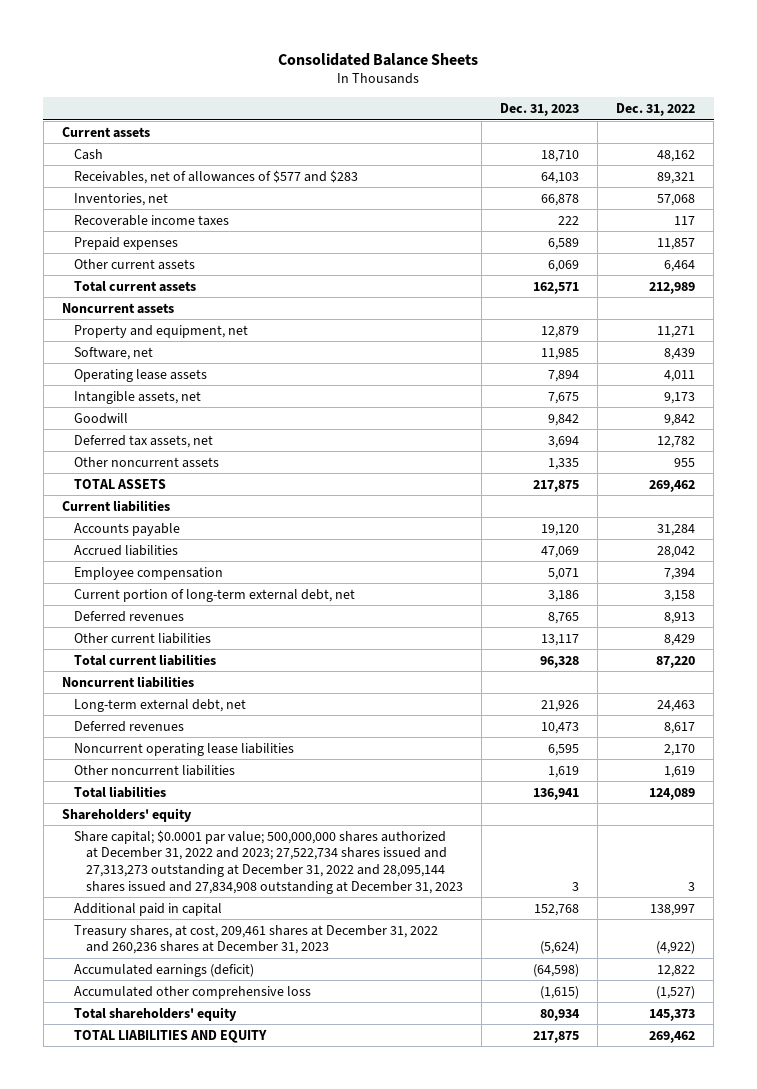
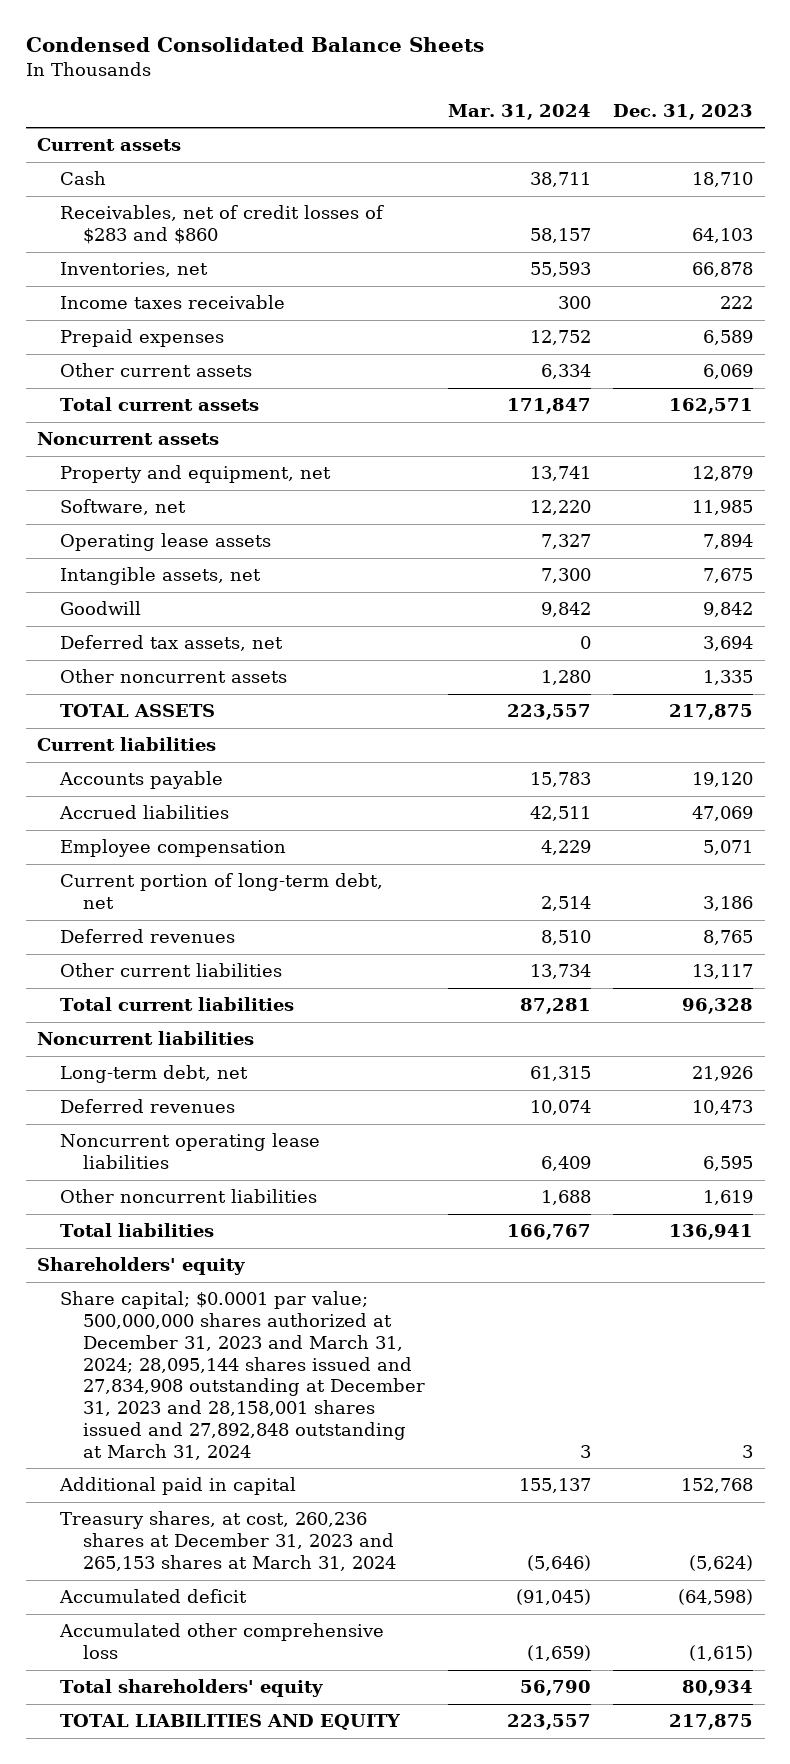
[278,52,479,66] Consolidated Balance Sheets -> [25,37,484,53] Condensed Consolidated Balance Sheets
[616,102,696,116] Dec. 31, 2022 -> none
none -> [447,103,591,120] Mar. 31, 2024
[73,169,358,184] Receivables, net of allowances of $577 and $283 -> [59,205,384,245] Receivables, net of credit losses of $283 and $860
[73,214,229,226] Recoverable income taxes -> [59,295,285,310] Income taxes receivable
[73,588,355,602] Current portion of long-term external debt, net -> [59,873,383,910] Current portion of long-term debt, net
[73,698,246,712] Long-term external debt, net -> [59,1065,248,1084] Long-term debt, net
[73,829,463,894] Share capital; $0.0001 par value; 500,000,000 shares authorized at December 31, 2022 and 2023; 27,522,734 shares issued and 27,313,273 outstanding at December 31, 2022 and 28,095,144 shares issued and 27,834,908 outstanding at December 31, 2023 -> [59,1291,425,1460] Share capital; $0.0001 par value; 500,000,000 shares authorized at December 31, 2023 and March 31, 2024; 28,095,144 shares issued and 27,834,908 outstanding at December 31, 2023 and 28,158,001 shares issued and 27,892,848 outstanding at March 31, 2024
[73,924,438,955] Treasury shares, at cost, 209,461 shares at December 31, 2022 and 260,236 shares at December 31, 2023 -> [59,1511,396,1571] Treasury shares, at cost, 260,236 shares at December 31, 2023 and 265,153 shares at March 31, 2024
[73,963,254,977] Accumulated earnings (deficit) -> [58,1589,247,1604] Accumulated deficit

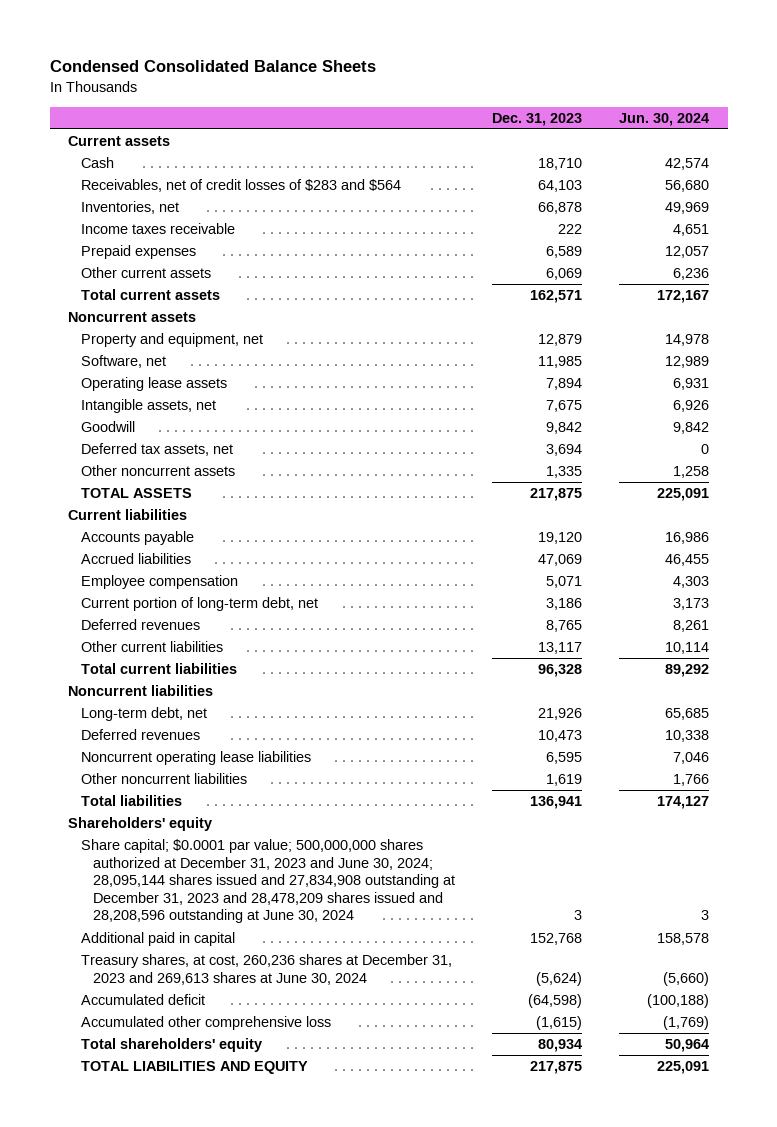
[447,103,591,120] Mar. 31, 2024 -> none
none -> [619,112,710,126] Jun. 30, 2024
[59,205,384,245] Receivables, net of credit losses of $283 and $860 -> [80,179,401,193] Receivables, net of credit losses of $283 and $564
[59,1291,425,1460] Share capital; $0.0001 par value; 500,000,000 shares authorized at December 31, 2023 and March 31, 2024; 28,095,144 shares issued and 27,834,908 outstanding at December 31, 2023 and 28,158,001 shares issued and 27,892,848 outstanding at March 31, 2024 -> [80,839,456,924] Share capital; $0.0001 par value; 500,000,000 shares authorized at December 31, 2023 and June 30, 2024; 28,095,144 shares issued and 27,834,908 outstanding at December 31, 2023 and 28,478,209 shares issued and 28,208,596 outstanding at June 30, 2024
[59,1511,396,1571] Treasury shares, at cost, 260,236 shares at December 31, 2023 and 265,153 shares at March 31, 2024 -> [80,954,452,985] Treasury shares, at cost, 260,236 shares at December 31, 2023 and 269,613 shares at June 30, 2024

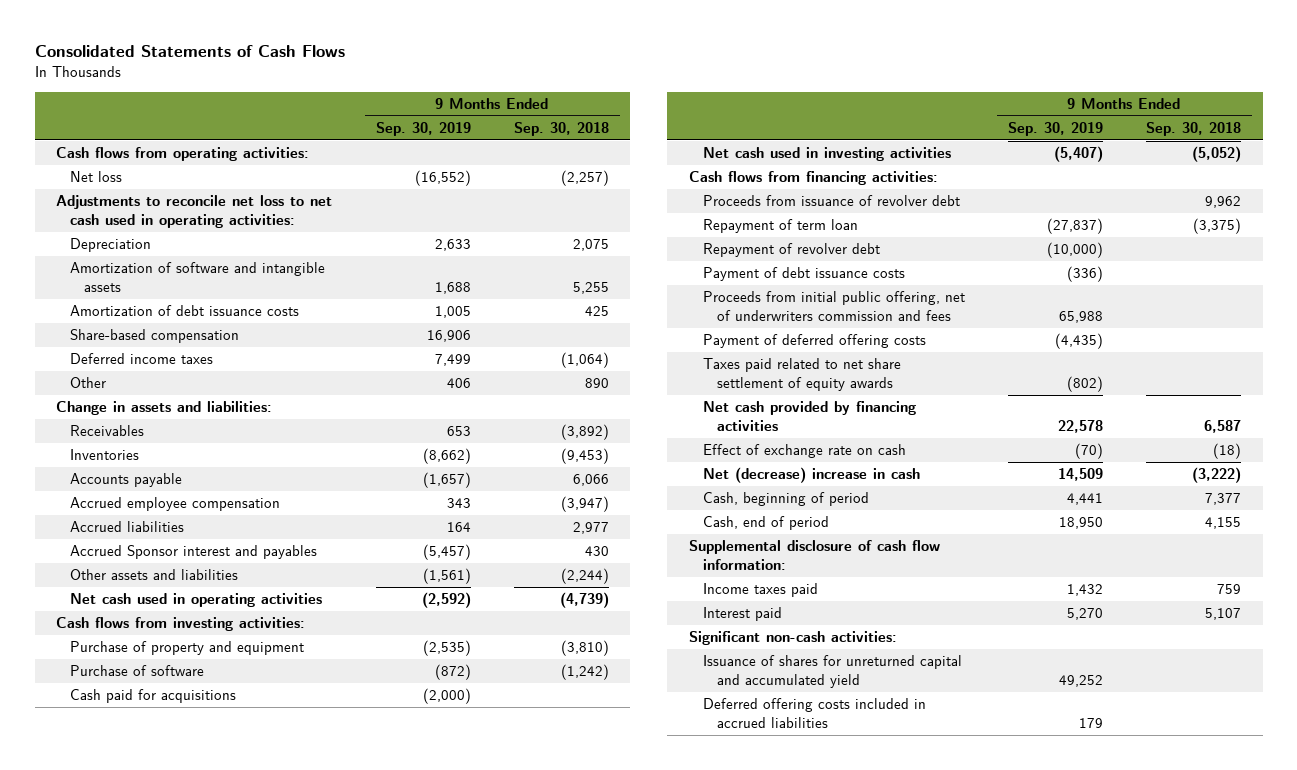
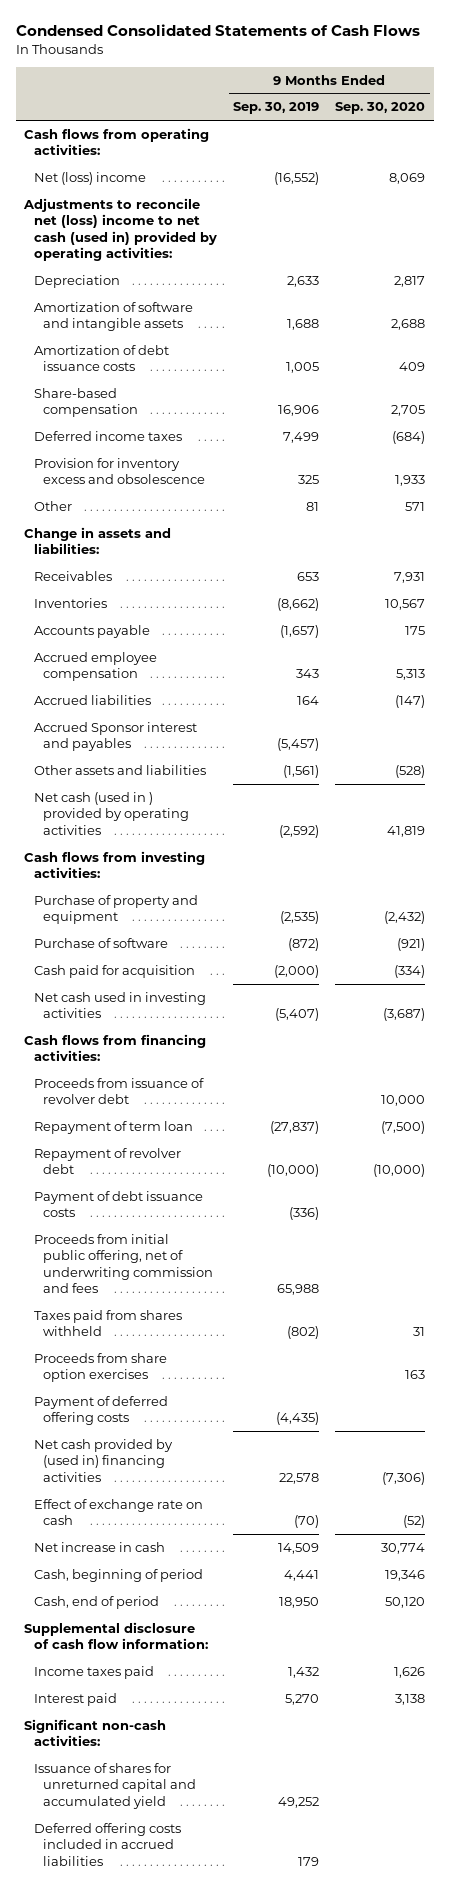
[34,45,345,58] Consolidated Statements of Cash Flows -> [16,24,421,37] Condensed Consolidated Statements of Cash Flows
[513,121,609,136] Sep. 30, 2018 -> none
none -> [335,102,426,115] Sep. 30, 2020
[70,171,123,183] Net loss -> [33,171,146,185] Net (loss) income
[56,195,333,228] Adjustments to reconcile net loss to net cash used in operating activities: -> [23,197,217,262] Adjustments to reconcile net (loss) income to net cash (used in) provided by operating activities:
none -> [33,457,206,485] Provision for inventory excess and obsolescence
[446,378,471,389] 406 -> [306,501,320,511] 81
[70,593,323,608] Net cash used in operating activities -> [33,791,190,835] Net cash (used in ) provided by operating activities
[70,689,237,704] Cash paid for acquisitions -> [33,964,195,978] Cash paid for acquisition
[702,291,965,321] Proceeds from initial public offering, net of underwriters commission and fees -> [33,1233,214,1294] Proceeds from initial public offering, net of underwriting commission and fees
none -> [33,1309,182,1337] Taxes paid from shares withheld
none -> [33,1352,167,1383] Proceeds from share option exercises
[702,358,901,391] Taxes paid related to net share settlement of equity awards -> none
[702,401,916,431] Net cash provided by financing activities -> [33,1438,173,1482] Net cash provided by (used in) financing activities
[702,467,920,484] Net (decrease) increase in cash -> [33,1541,165,1552] Net increase in cash

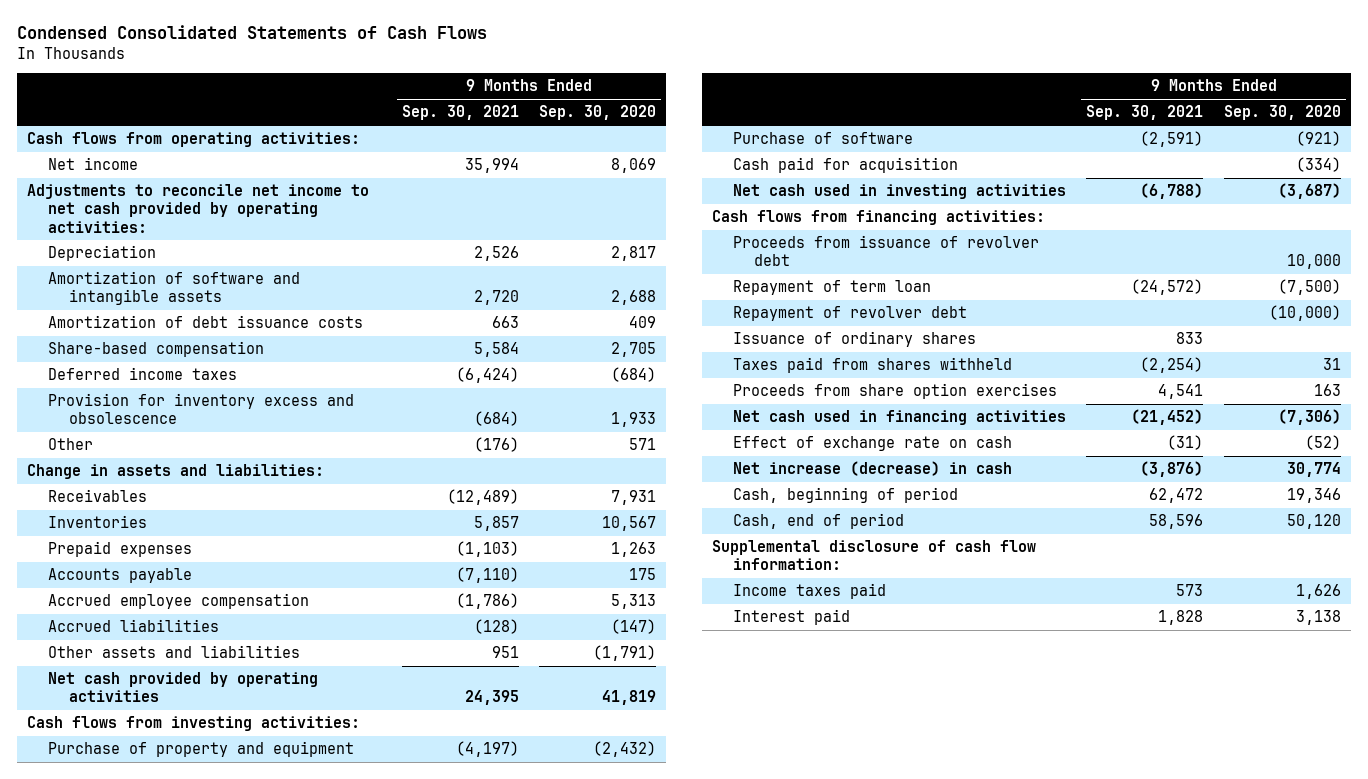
[233,102,320,115] Sep. 30, 2019 -> none
none -> [401,105,519,121] Sep. 30, 2021
[33,171,146,185] Net (loss) income -> [48,157,139,171] Net income
[23,197,217,262] Adjustments to reconcile net (loss) income to net cash (used in) provided by operating activities: -> [27,184,370,233] Adjustments to reconcile net income to net cash provided by operating activities:
none -> [48,541,193,558] Prepaid expenses
[33,721,197,752] Accrued Sponsor interest and payables -> none
[395,764,426,778] (528) -> [592,645,656,662] (1,791)
[33,791,190,835] Net cash (used in ) provided by operating activities -> [48,672,319,703] Net cash provided by operating activities
[33,1190,203,1218] Payment of debt issuance costs -> none
[33,1233,214,1294] Proceeds from initial public offering, net of underwriting commission and fees -> none
none -> [733,331,977,348] Issuance of ordinary shares
[33,1395,168,1426] Payment of deferred offering costs -> none
[33,1438,173,1482] Net cash provided by (used in) financing activities -> [733,410,1067,426] Net cash used in financing activities
[33,1541,165,1552] Net increase in cash -> [733,461,1013,477] Net increase (decrease) in cash
[24,1718,167,1747] Significant non-cash activities: -> none
[33,1762,197,1809] Issuance of shares for unreturned capital and accumulated yield -> none
[33,1822,181,1866] Deferred offering costs included in accrued liabilities -> none

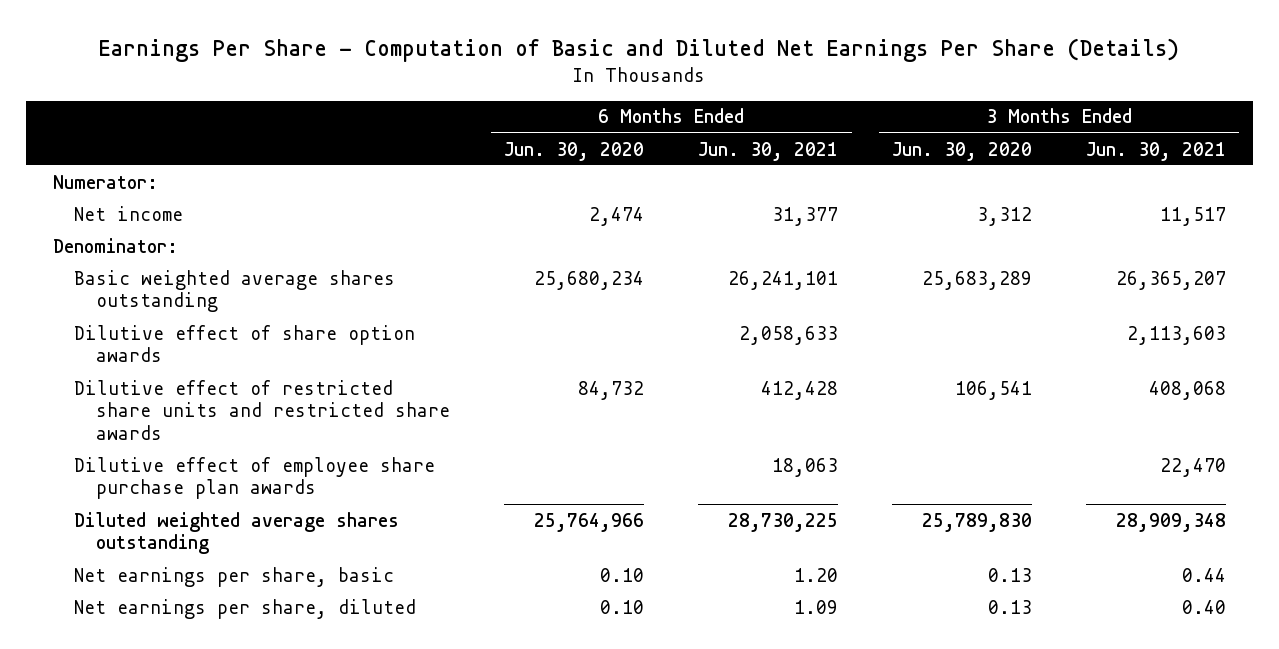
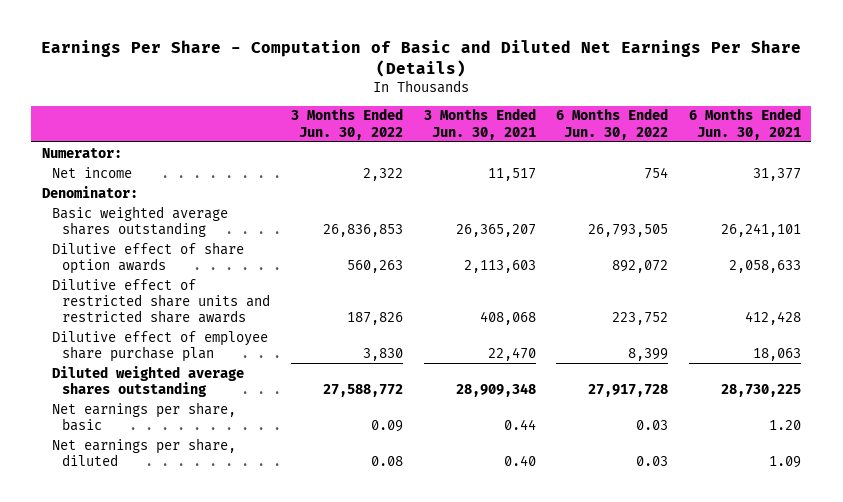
[504,141,645,161] Jun. 30, 2020 -> none
[891,141,1032,161] Jun. 30, 2020 -> none
none -> [290,108,403,140] 3 Months Ended Jun. 30, 2022
none -> [556,108,669,140] 6 Months Ended Jun. 30, 2022
[74,456,436,500] Dilutive effect of employee share purchase plan awards -> [51,330,268,362] Dilutive effect of employee share purchase plan

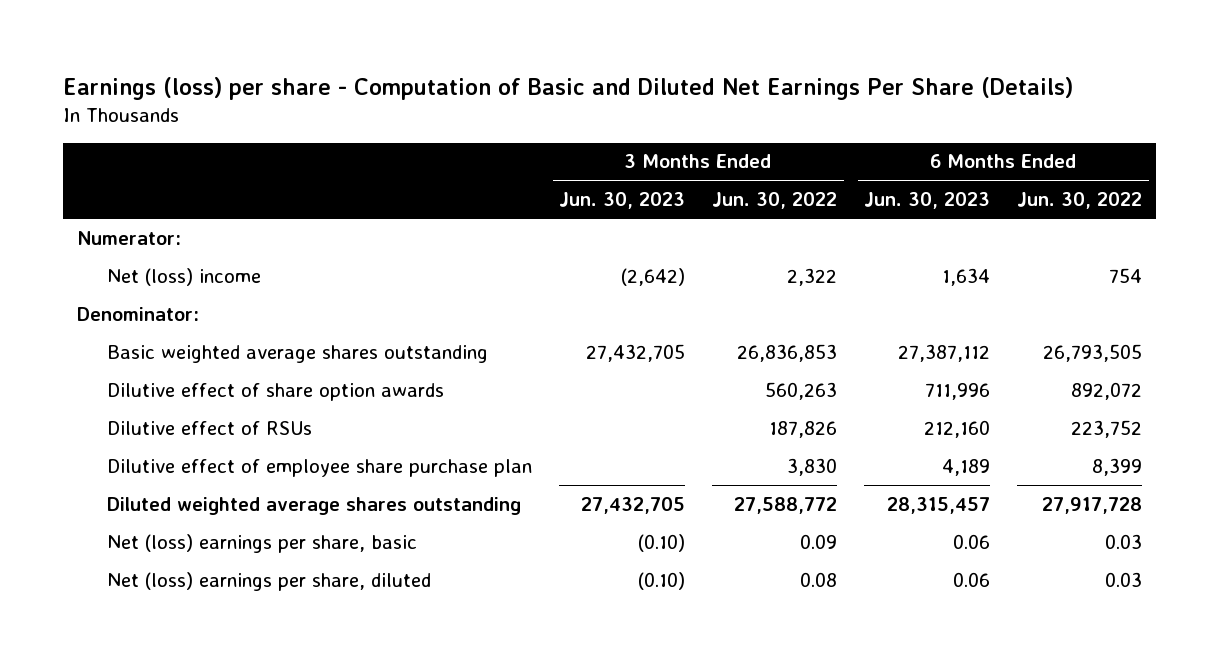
[41,39,802,77] Earnings Per Share - Computation of Basic and Diluted Net Earnings Per Share (Details) -> [63,76,1074,100] Earnings (loss) per share - Computation of Basic and Diluted Net Earnings Per Share (Details)
[423,108,536,140] 3 Months Ended Jun. 30, 2021 -> none
[689,108,802,140] 6 Months Ended Jun. 30, 2021 -> none
none -> [559,192,686,210] Jun. 30, 2023
none -> [864,192,991,210] Jun. 30, 2023
[51,166,132,178] Net income -> [107,267,262,286] Net (loss) income
[51,278,271,323] Dilutive effect of restricted share units and restricted share awards -> [107,420,313,435] Dilutive effect of RSUs
[51,401,236,431] Net earnings per share, basic -> [107,533,418,553] Net (loss) earnings per share, basic
[51,437,236,466] Net earnings per share, diluted -> [107,571,432,591] Net (loss) earnings per share, diluted

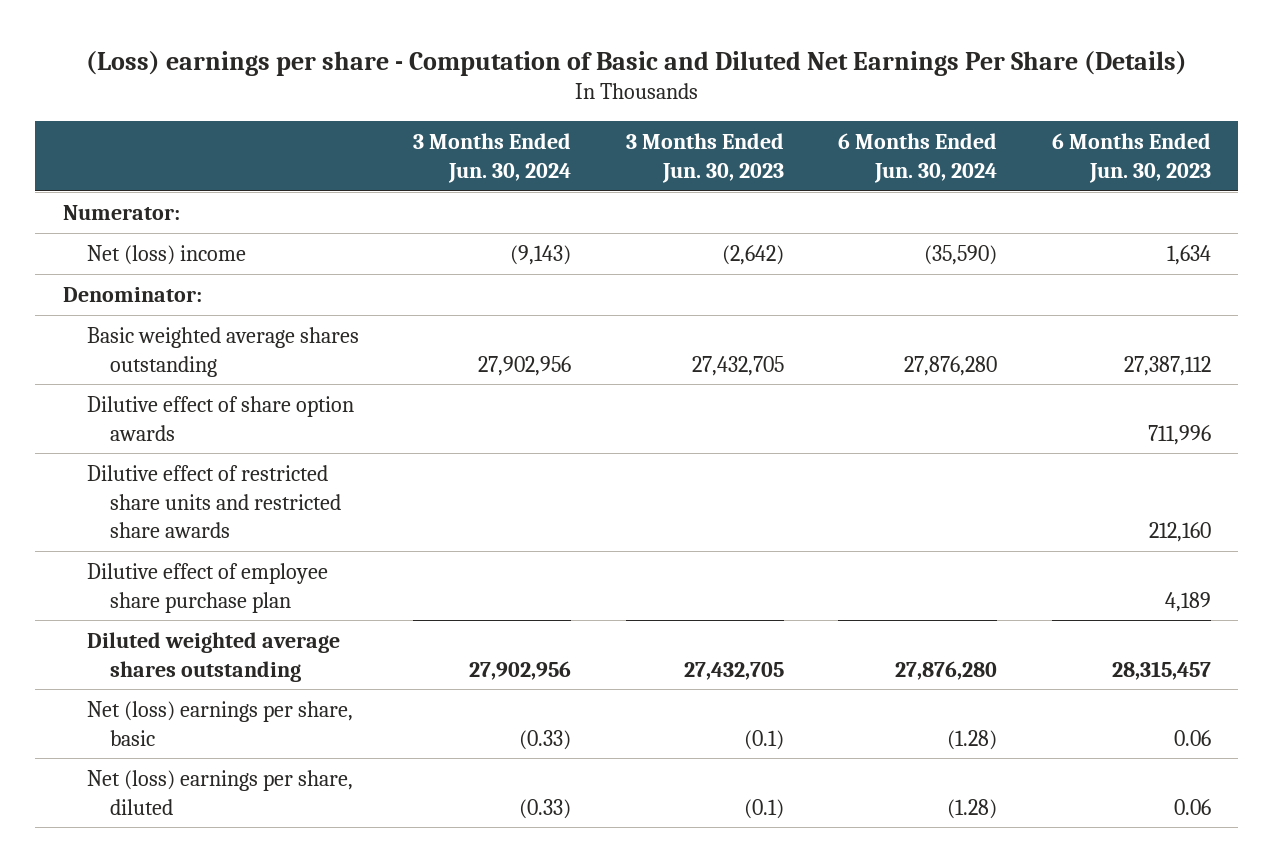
[63,76,1074,100] Earnings (loss) per share - Computation of Basic and Diluted Net Earnings Per Share (Details) -> [85,50,1187,76] (Loss) earnings per share - Computation of Basic and Diluted Net Earnings Per Share (Details)
[712,192,838,210] Jun. 30, 2022 -> none
[1017,192,1143,210] Jun. 30, 2022 -> none
none -> [413,133,572,183] 3 Months Ended Jun. 30, 2024
none -> [838,133,998,183] 6 Months Ended Jun. 30, 2024
[107,420,313,435] Dilutive effect of RSUs -> [86,464,342,539] Dilutive effect of restricted share units and restricted share awards
[638,533,686,552] (0.10) -> [743,729,784,750] (0.1)
[638,571,686,590] (0.10) -> [743,798,784,819] (0.1)

